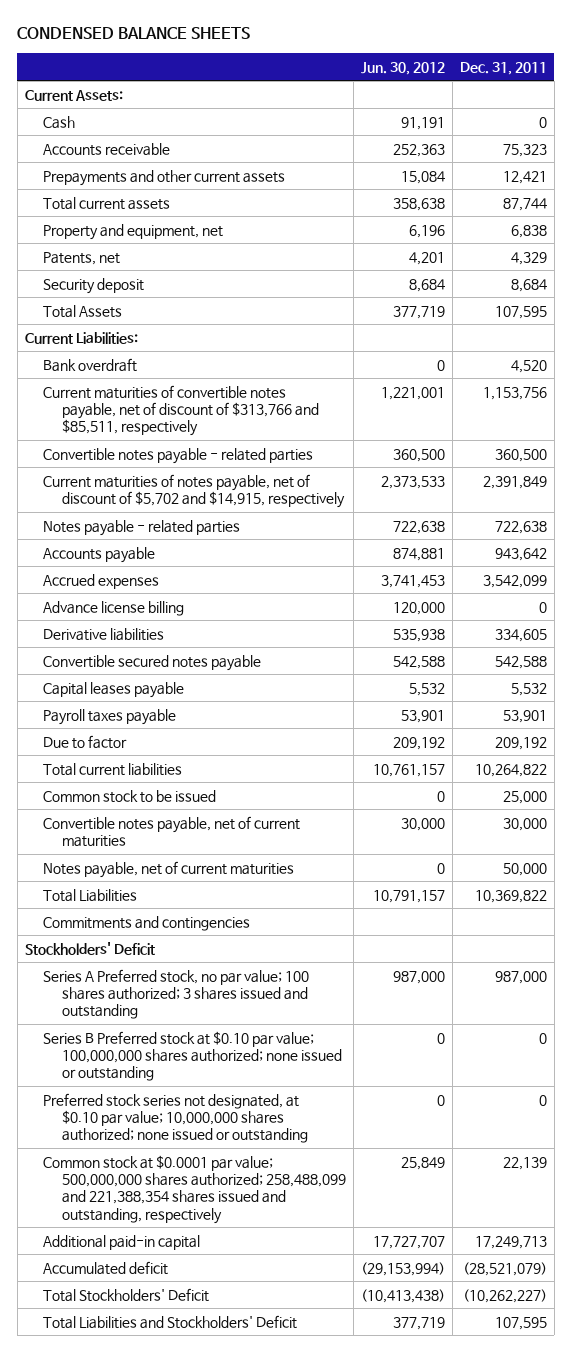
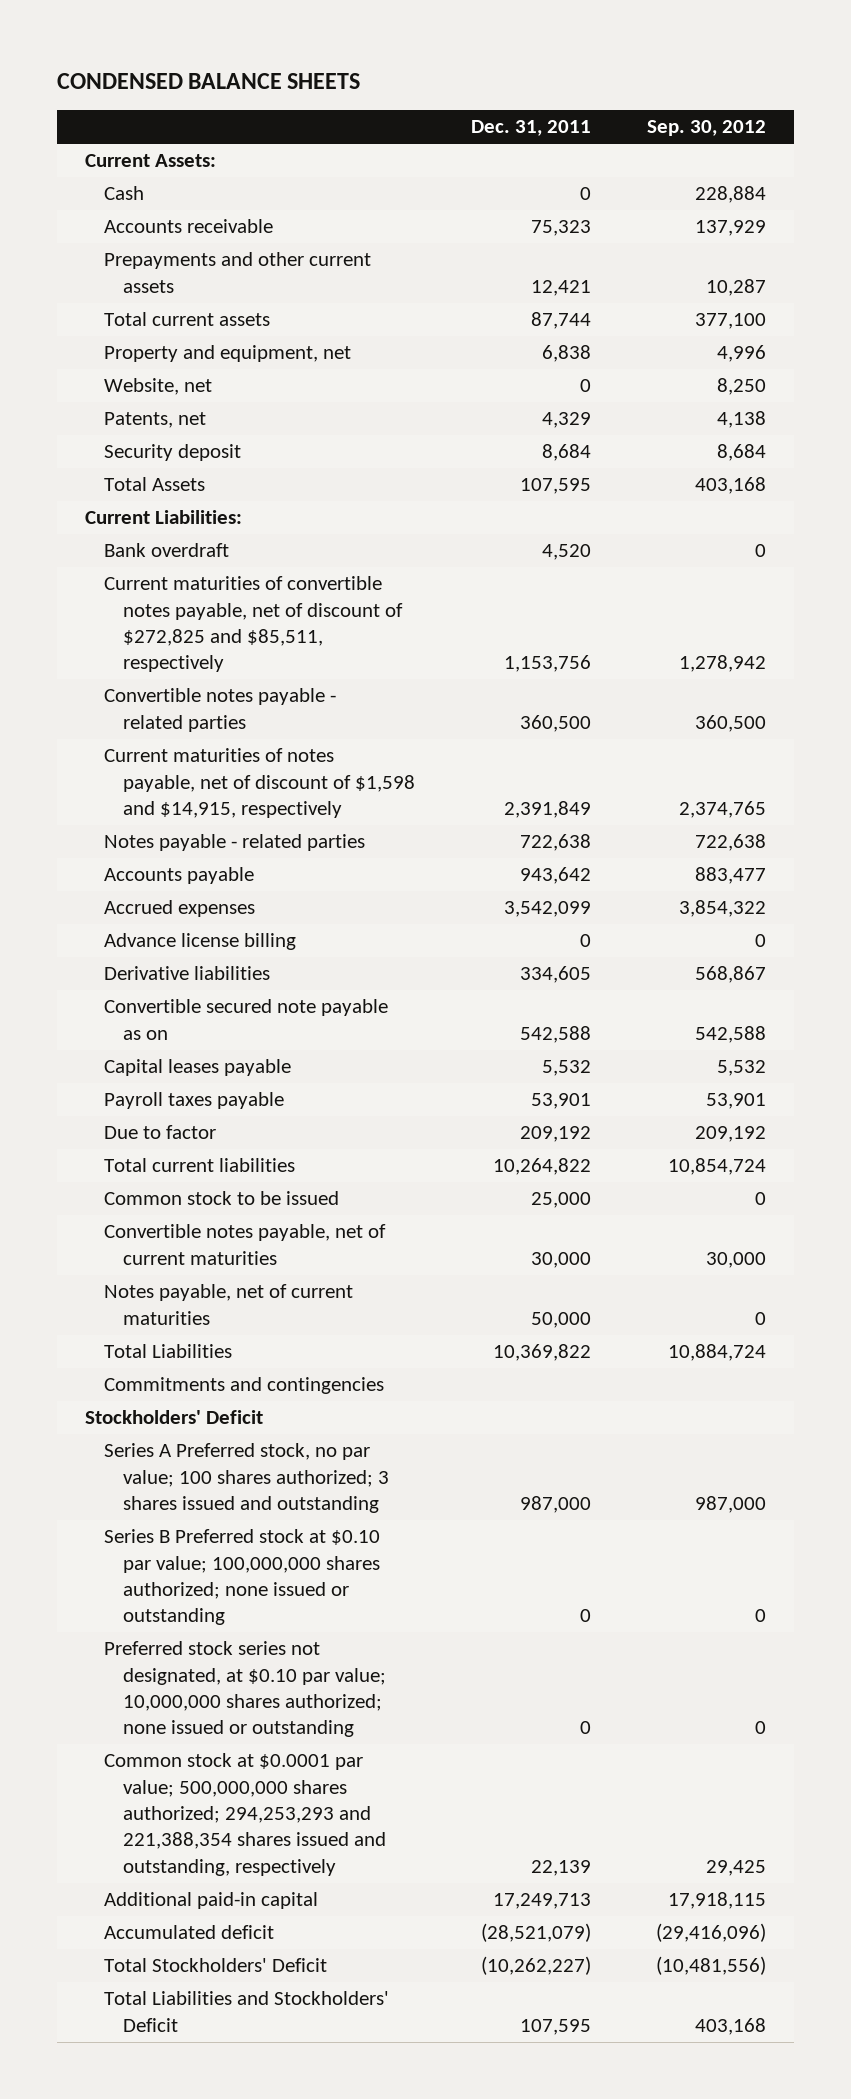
[360,61,445,75] Jun. 30, 2012 -> none
none -> [646,120,766,137] Sep. 30, 2012
none -> [103,378,212,396] Website, net
[43,384,320,437] Current maturities of convertible notes payable, net of discount of $313,766 and $85,511, respectively -> [103,576,403,673] Current maturities of convertible notes payable, net of discount of $272,825 and $85,511, respectively
[43,473,346,509] Current maturities of notes payable, net of discount of $5,702 and $14,915, respectively -> [103,748,415,818] Current maturities of notes payable, net of discount of $1,598 and $14,915, respectively
[43,654,262,671] Convertible secured notes payable -> [103,999,388,1040] Convertible secured note payable as on
[43,1154,347,1224] Common stock at $0.0001 par value; 500,000,000 shares authorized; 258,488,099 and 221,388,354 shares issued and outstanding, respectively -> [103,1753,386,1876] Common stock at $0.0001 par value; 500,000,000 shares authorized; 294,253,293 and 221,388,354 shares issued and outstanding, respectively

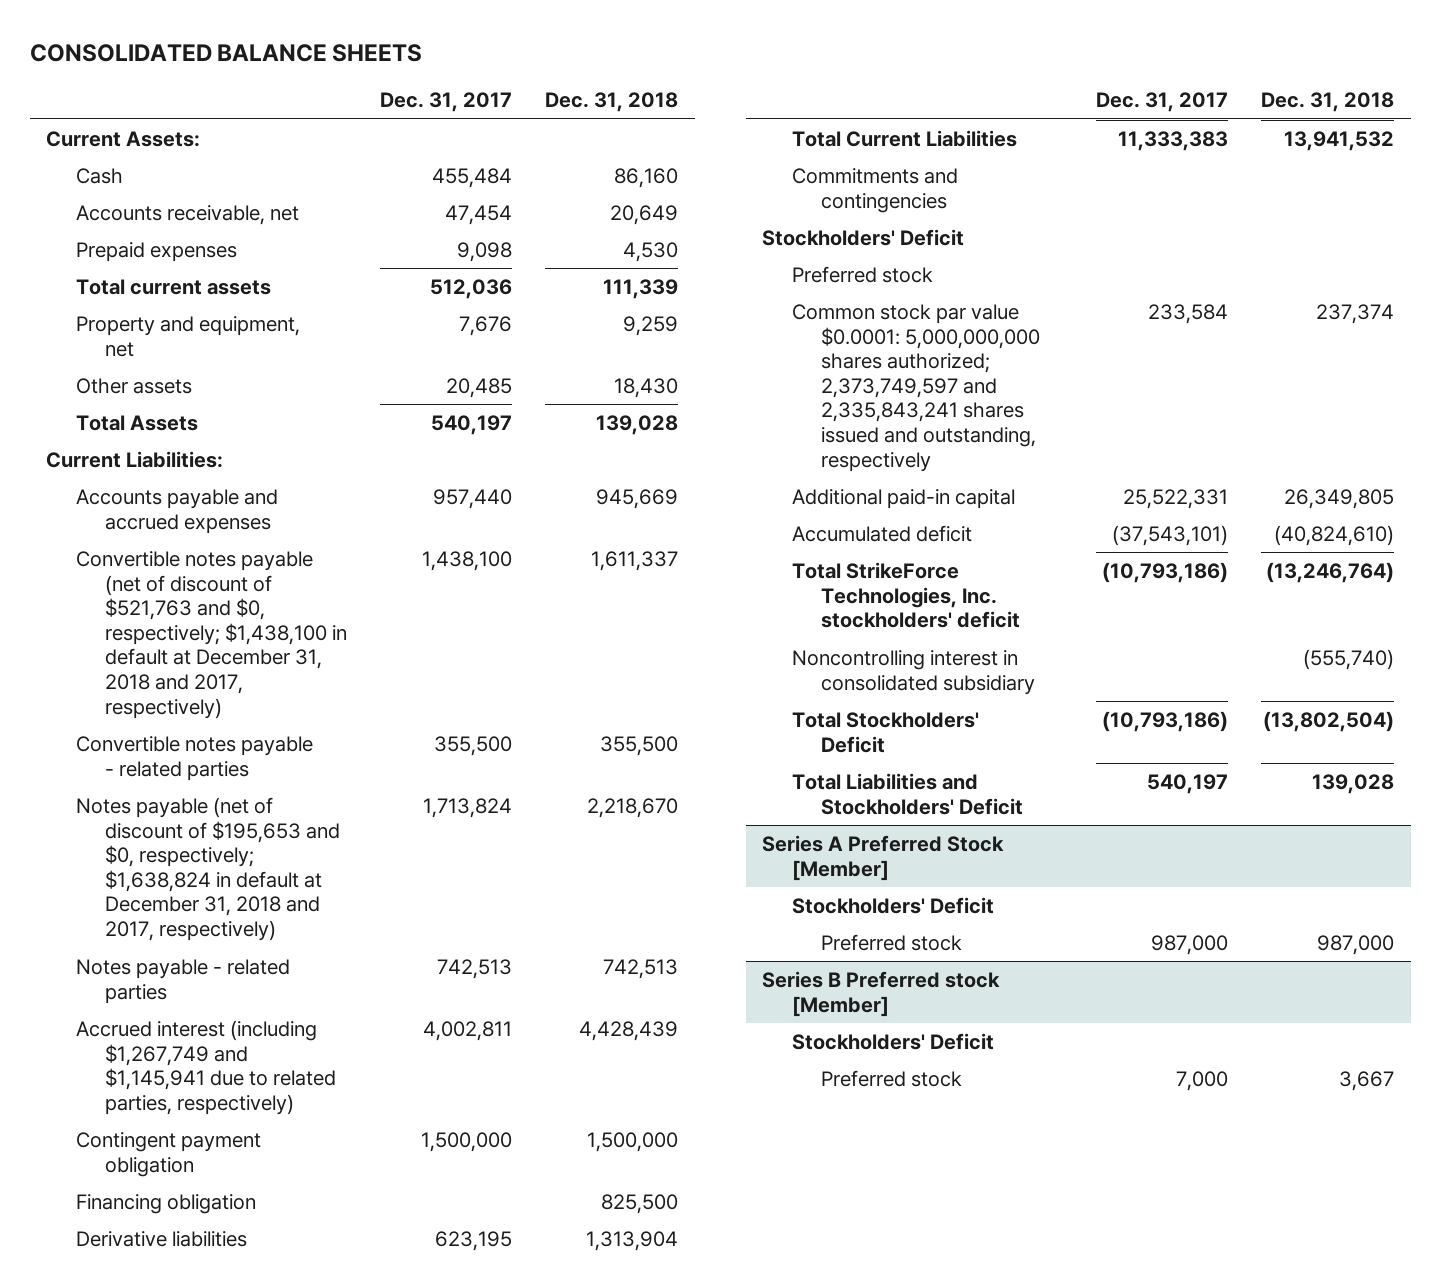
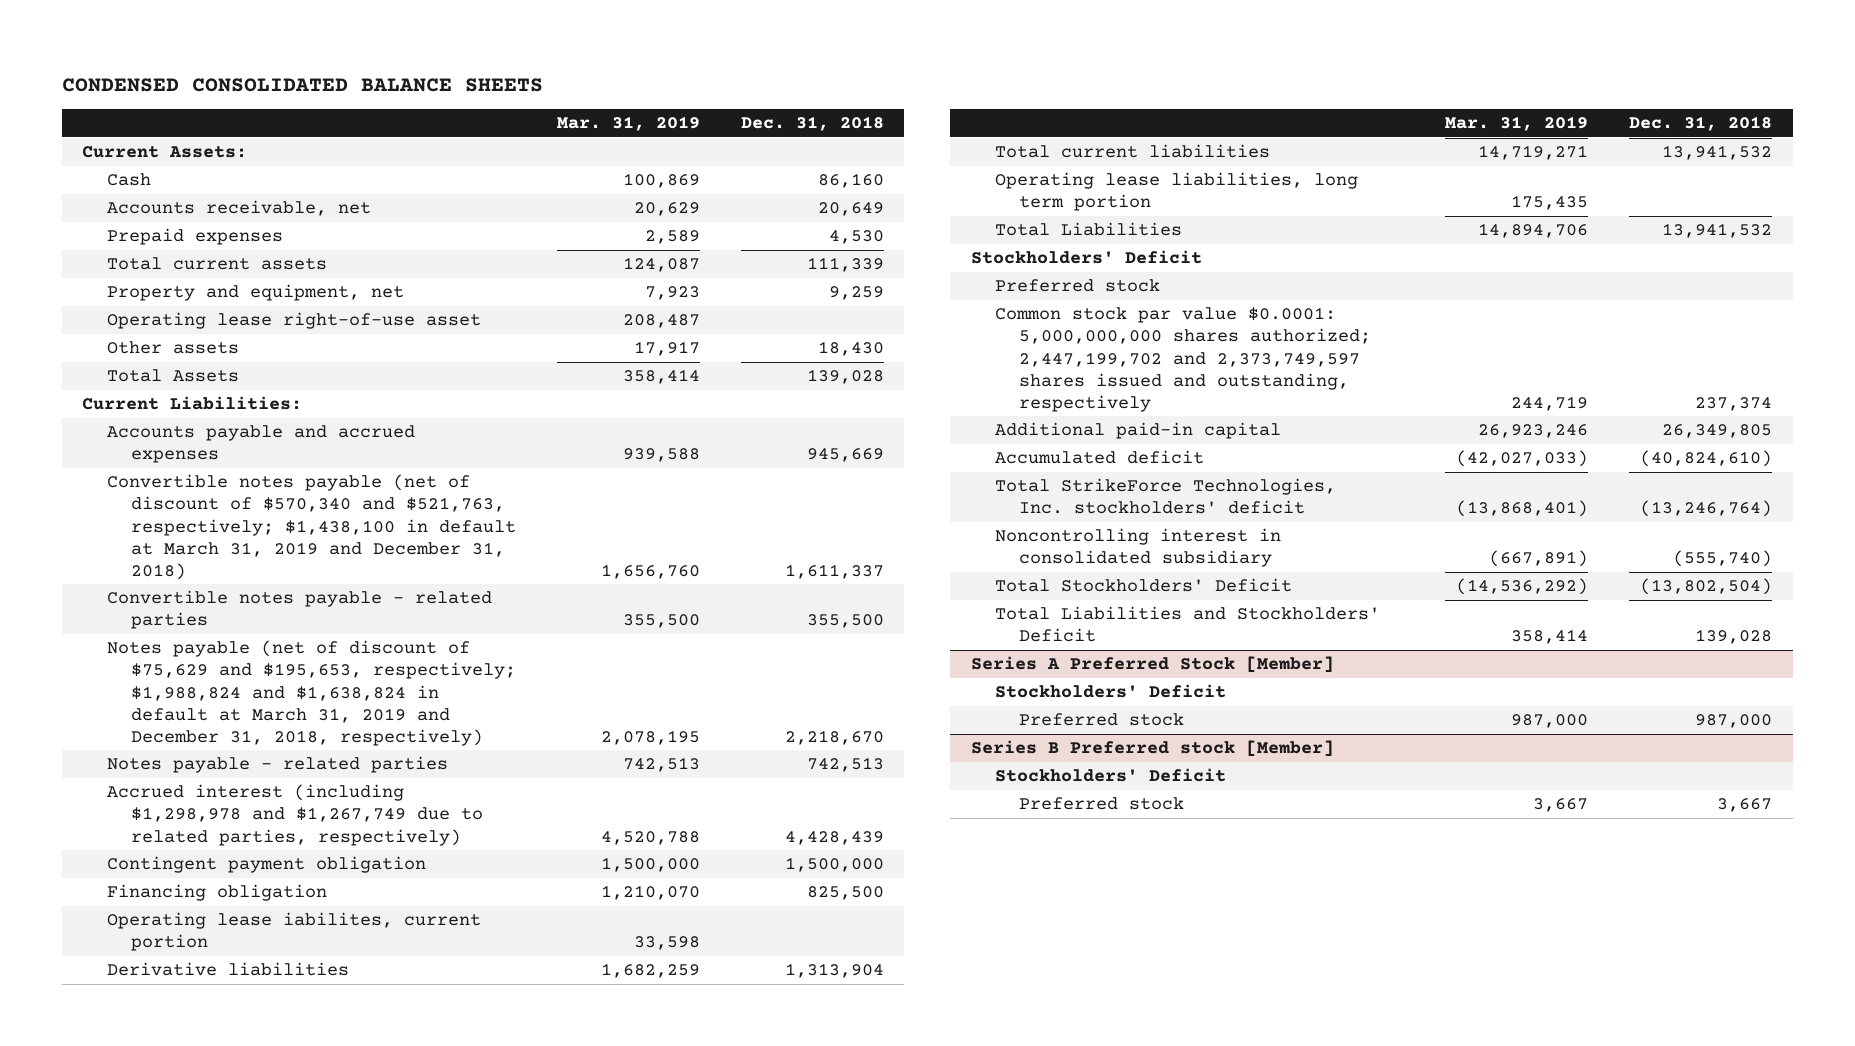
[29,44,422,63] CONSOLIDATED BALANCE SHEETS -> [61,77,543,92] CONDENSED CONSOLIDATED BALANCE SHEETS
[380,92,513,113] Dec. 31, 2017 -> none
none -> [556,116,700,132] Mar. 31, 2019
none -> [106,312,481,330] Operating lease right-of-use asset
[75,550,348,719] Convertible notes payable (net of discount of $521,763 and $0, respectively; $1,438,100 in default at December 31, 2018 and 2017, respectively) -> [106,474,516,580] Convertible notes payable (net of discount of $570,340 and $521,763, respectively; $1,438,100 in default at March 31, 2019 and December 31, 2018)
[75,796,341,942] Notes payable (net of discount of $195,653 and $0, respectively; $1,638,824 in default at December 31, 2018 and 2017, respectively) -> [106,640,516,746] Notes payable (net of discount of $75,629 and $195,653, respectively; $1,988,824 and $1,638,824 in default at March 31, 2019 and December 31, 2018, respectively)
[75,1019,337,1115] Accrued interest (including $1,267,749 and $1,145,941 due to related parties, respectively) -> [106,784,483,846] Accrued interest (including $1,298,978 and $1,267,749 due to related parties, respectively)
none -> [106,912,481,952] Operating lease iabilites, current portion
[791,167,958,213] Commitments and contingencies -> none
[791,129,1017,147] Total Current Liabilities -> [995,144,1271,159] Total current liabilities
none -> [995,172,1359,212] Operating lease liabilities, long term portion
none -> [995,222,1183,237] Total Liabilities
[791,303,1041,472] Common stock par value $0.0001: 5,000,000,000 shares authorized; 2,373,749,597 and 2,335,843,241 shares issued and outstanding, respectively -> [995,307,1372,412] Common stock par value $0.0001: 5,000,000,000 shares authorized; 2,447,199,702 and 2,373,749,597 shares issued and outstanding, respectively

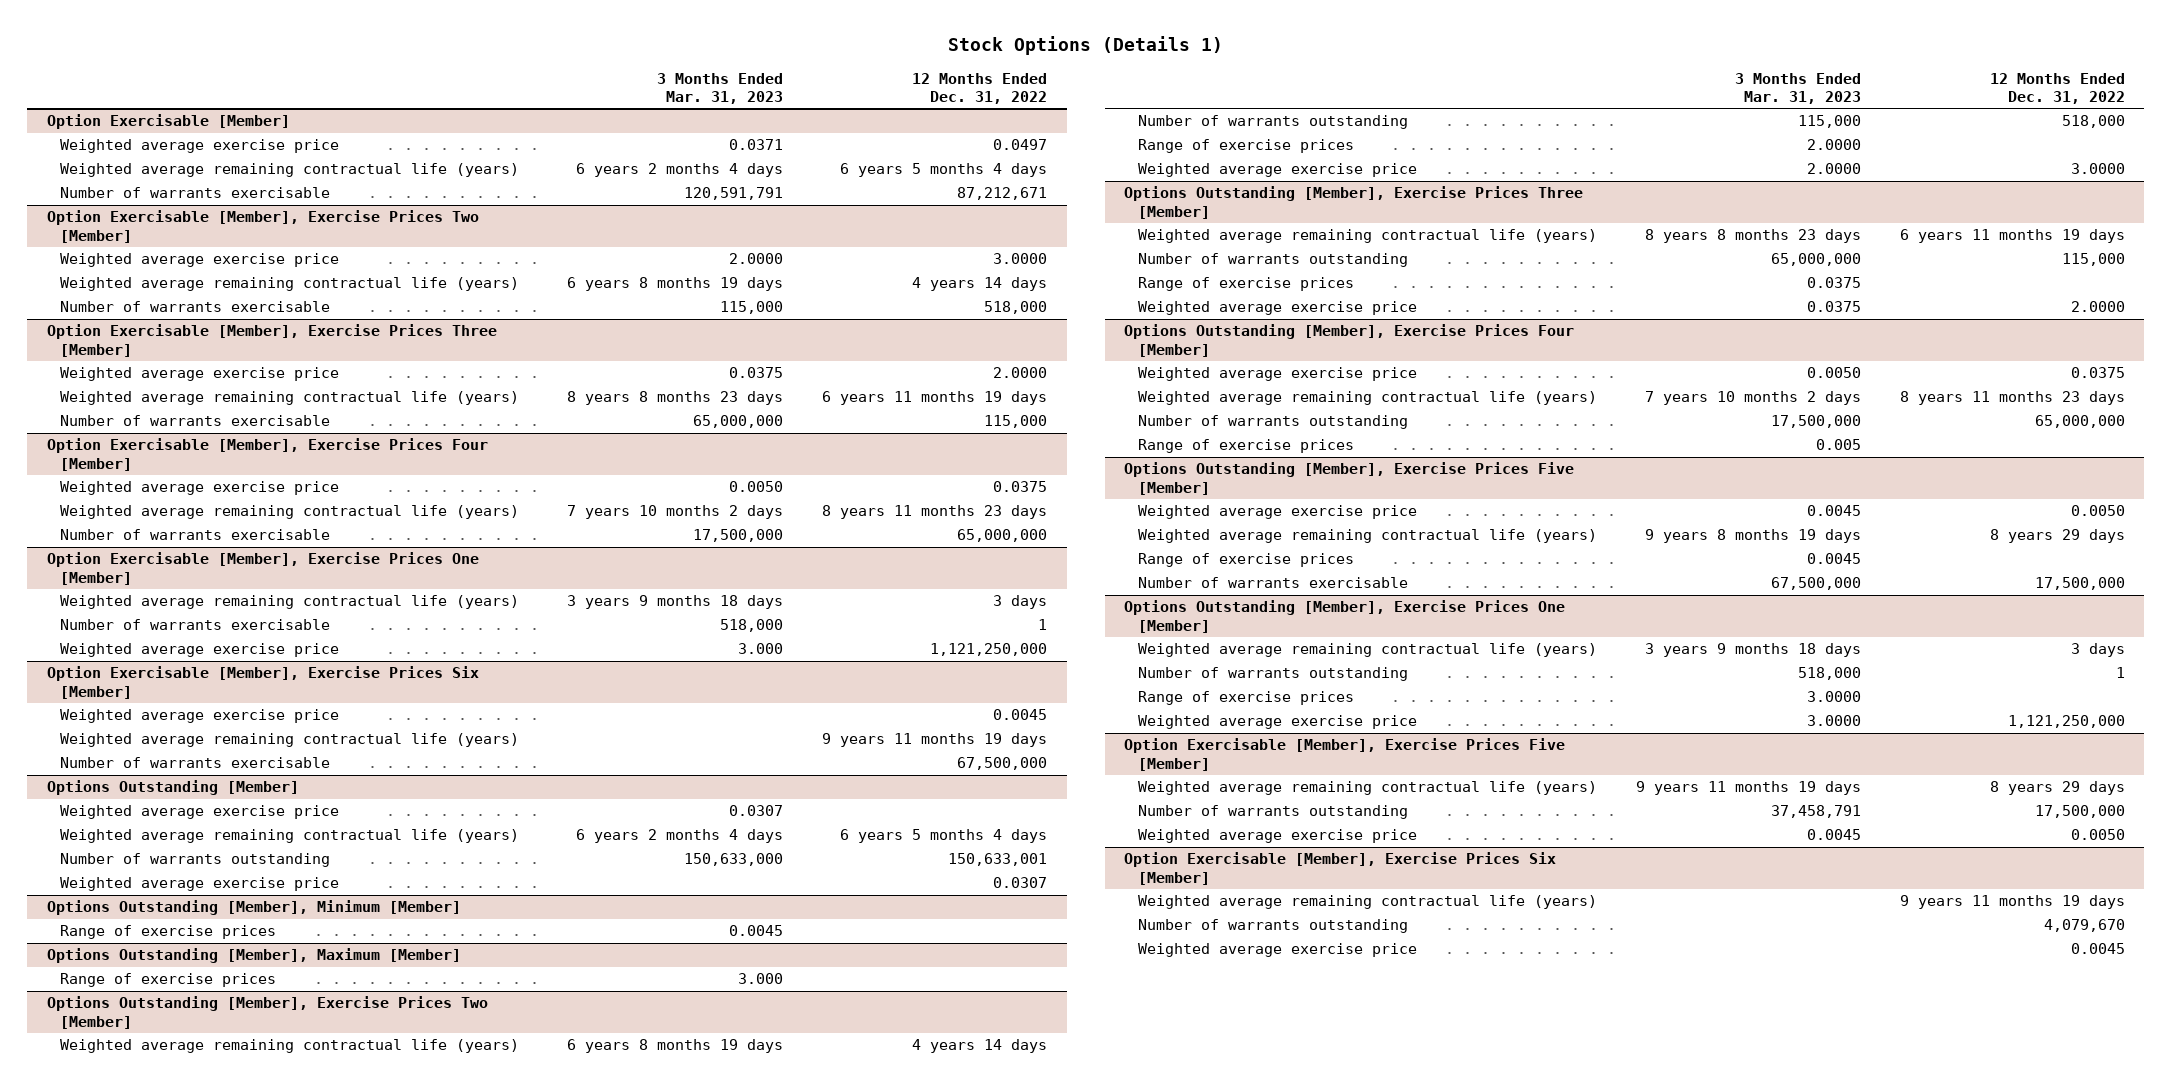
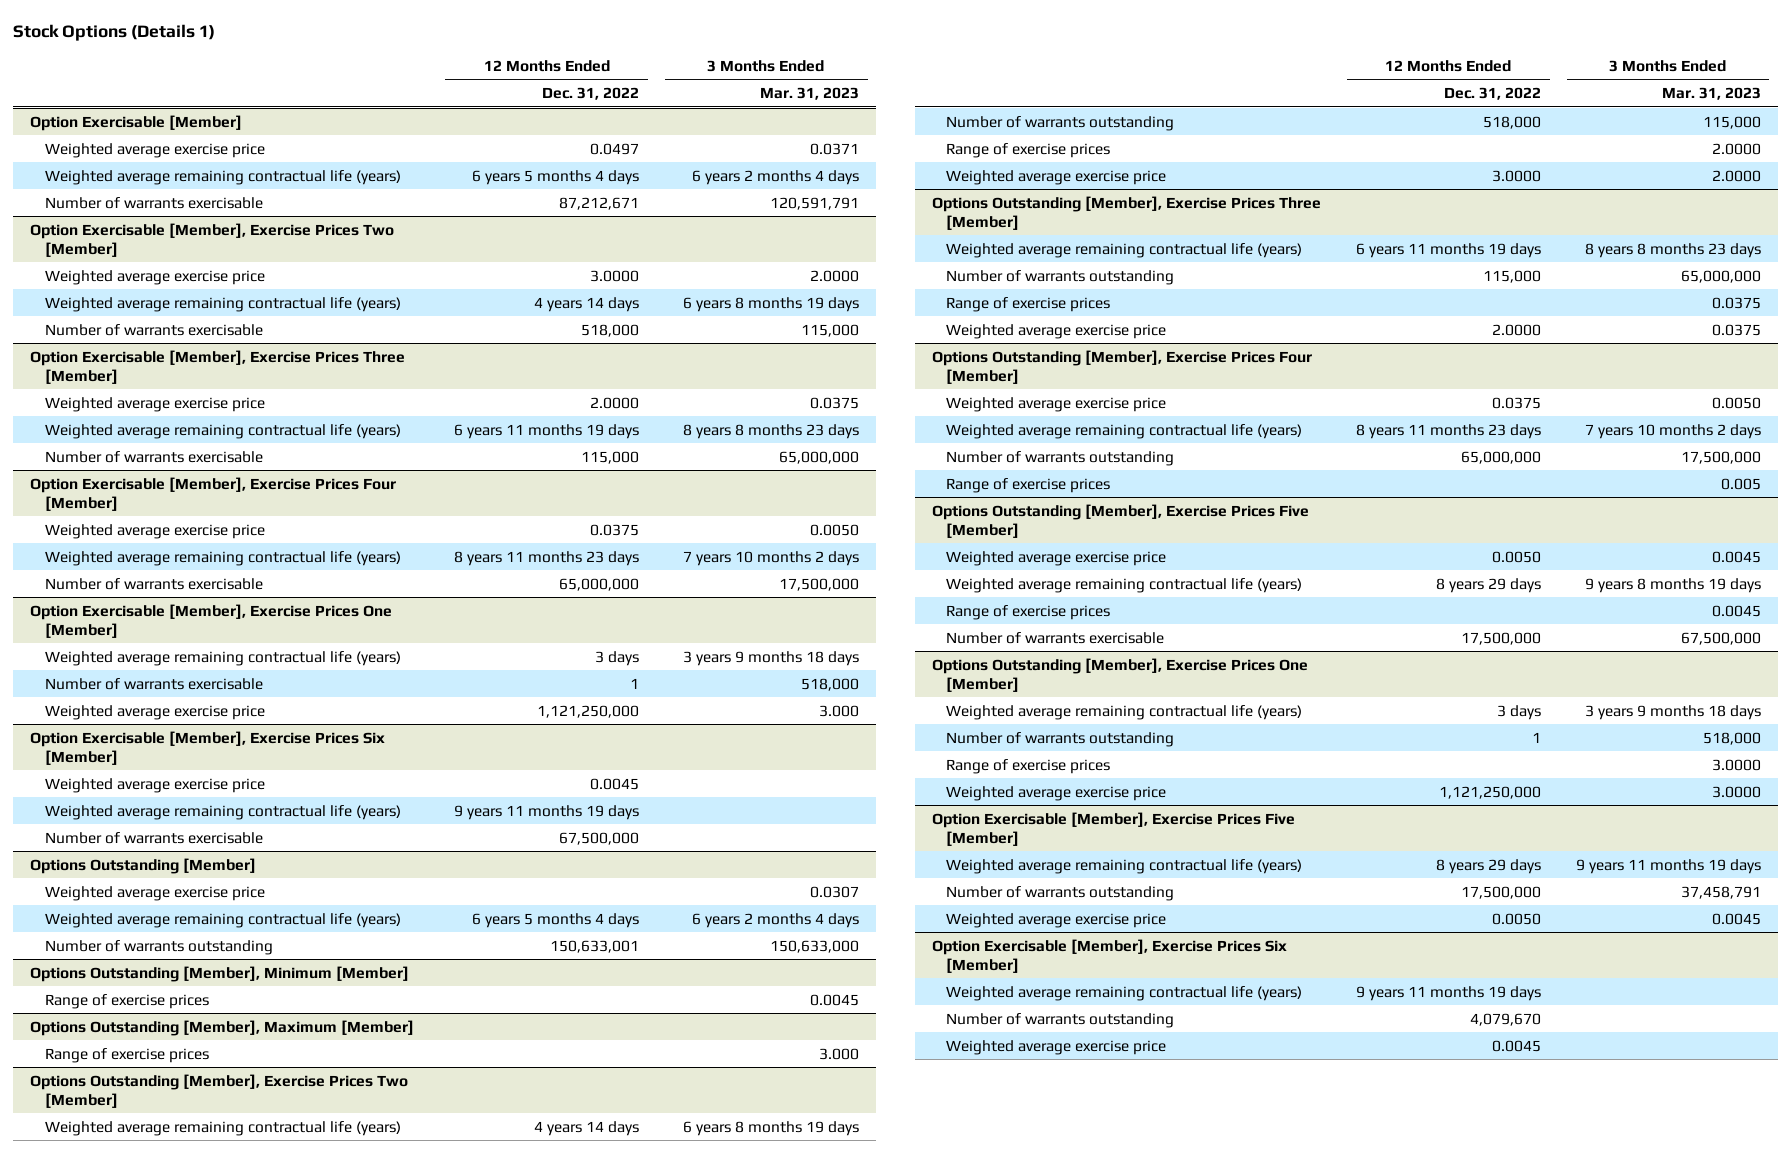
[60,877,340,892] Weighted average exercise price -> none

